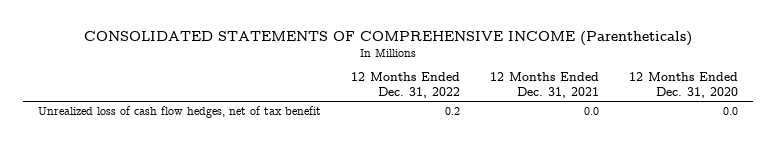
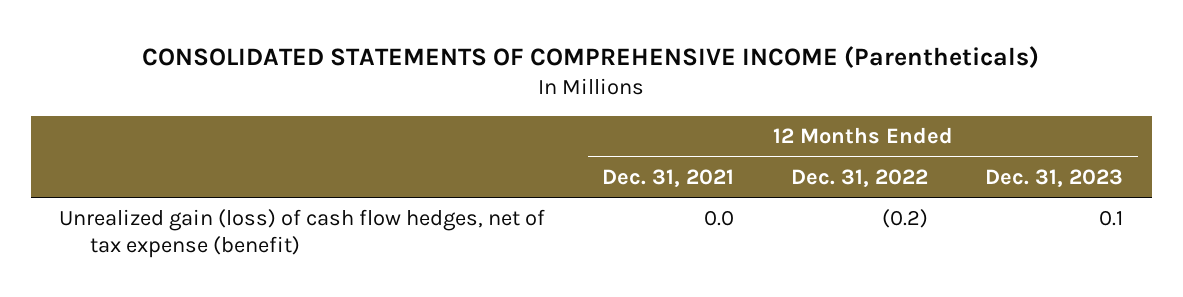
[628,72,738,99] 12 Months Ended Dec. 31, 2020 -> none
none -> [985,168,1124,187] Dec. 31, 2023
[37,106,321,119] Unrealized loss of cash flow hedges, net of tax benefit -> [59,209,546,259] Unrealized gain (loss) of cash flow hedges, net of tax expense (benefit)
[444,107,460,116] 0.2 -> [882,209,929,229] (0.2)

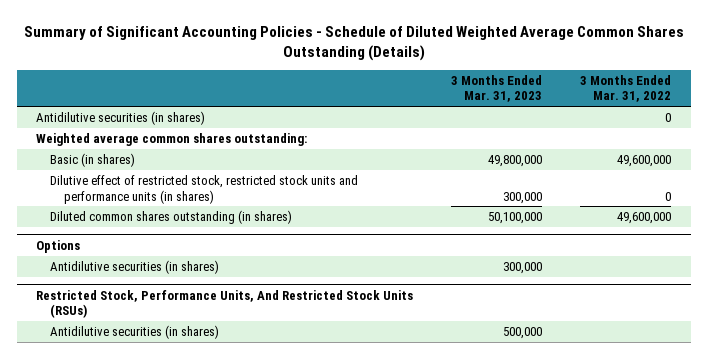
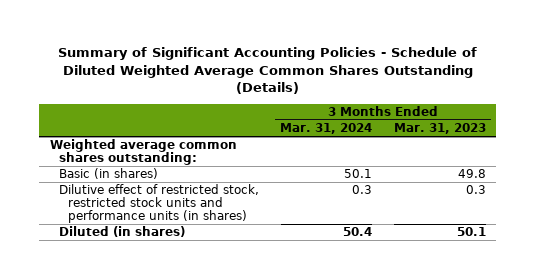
[580,74,672,103] 3 Months Ended Mar. 31, 2022 -> none
none -> [280,123,373,135] Mar. 31, 2024
[36,111,206,126] Antidilutive securities (in shares) -> none
[36,239,81,253] Options -> none
[50,260,220,275] Antidilutive securities (in shares) -> none
[36,289,414,319] Restricted Stock, Performance Units, And Restricted Stock Units (RSUs) -> none
[50,325,220,340] Antidilutive securities (in shares) -> none
[488,155,543,168] 49,800,000 -> [457,169,486,179] 49.8
[503,191,543,204] 300,000 -> [465,185,486,195] 0.3
[50,210,293,225] Diluted common shares outstanding (in shares) -> [59,226,186,238] Diluted (in shares)
[488,212,543,225] 50,100,000 -> [456,227,486,237] 50.1

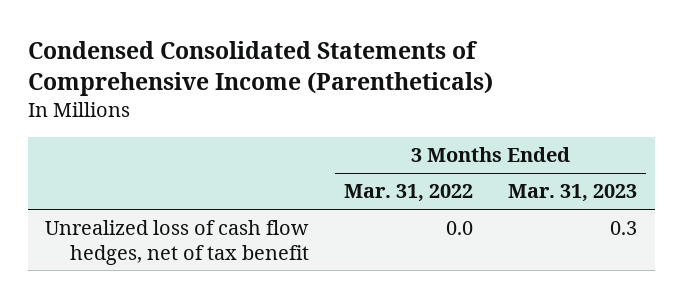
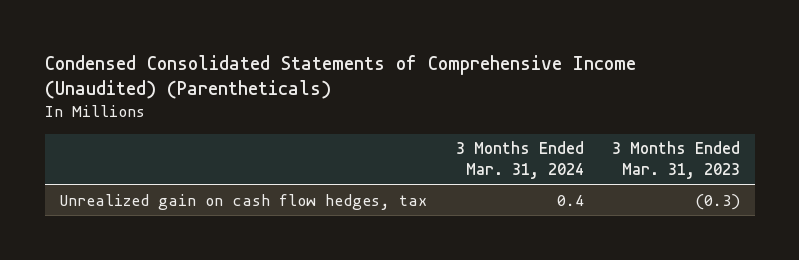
[27,41,493,97] Condensed Consolidated Statements of Comprehensive Income (Parentheticals) -> [44,54,636,100] Condensed Consolidated Statements of Comprehensive Income (Unaudited) (Parentheticals)
[344,184,474,203] Mar. 31, 2022 -> none
none -> [455,141,584,180] 3 Months Ended Mar. 31, 2024
[45,220,310,265] Unrealized loss of cash flow hedges, net of tax benefit -> [58,193,427,210] Unrealized gain on cash flow hedges, tax
[610,221,638,236] 0.3 -> [695,193,741,210] (0.3)

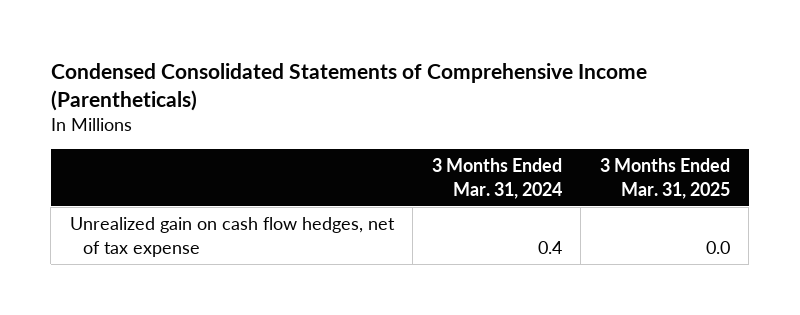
[44,54,636,100] Condensed Consolidated Statements of Comprehensive Income (Unaudited) (Parentheticals) -> [50,62,647,111] Condensed Consolidated Statements of Comprehensive Income (Parentheticals)
[612,141,741,180] 3 Months Ended Mar. 31, 2023 -> none
none -> [599,158,730,199] 3 Months Ended Mar. 31, 2025
[58,193,427,210] Unrealized gain on cash flow hedges, tax -> [69,217,395,257] Unrealized gain on cash flow hedges, net of tax expense

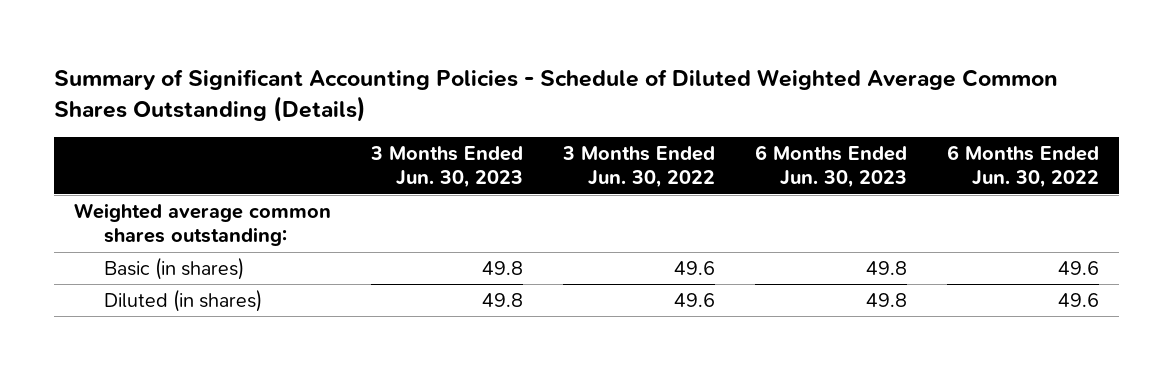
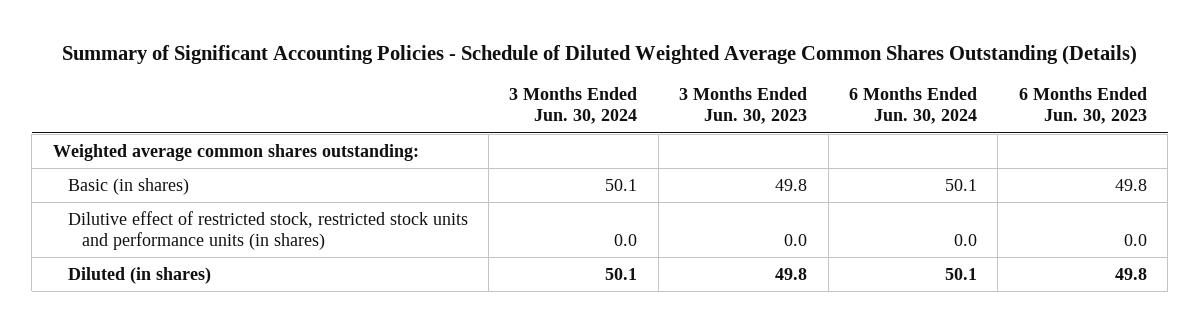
[562,145,716,189] 3 Months Ended Jun. 30, 2022 -> none
[947,144,1100,189] 6 Months Ended Jun. 30, 2022 -> none
none -> [509,87,638,125] 3 Months Ended Jun. 30, 2024
none -> [849,87,978,125] 6 Months Ended Jun. 30, 2024
none -> [67,210,468,251] Dilutive effect of restricted stock, restricted stock units and performance units (in shares)

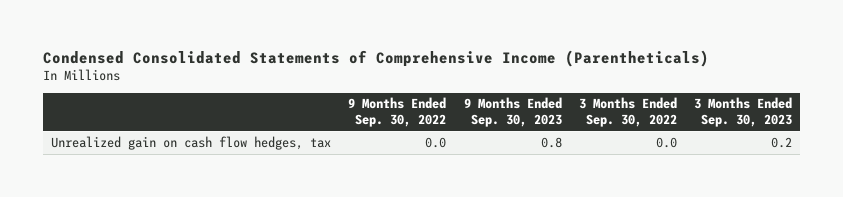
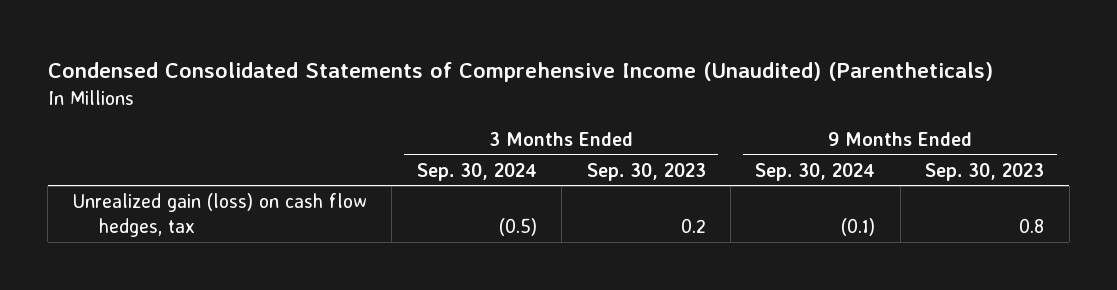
[42,49,709,67] Condensed Consolidated Statements of Comprehensive Income (Parentheticals) -> [47,62,993,83] Condensed Consolidated Statements of Comprehensive Income (Unaudited) (Parentheticals)
[348,97,447,128] 9 Months Ended Sep. 30, 2022 -> none
[578,97,677,128] 3 Months Ended Sep. 30, 2022 -> none
none -> [416,162,537,181] Sep. 30, 2024
none -> [755,162,876,181] Sep. 30, 2024
[51,136,332,151] Unrealized gain on cash flow hedges, tax -> [72,192,367,238] Unrealized gain (loss) on cash flow hedges, tax

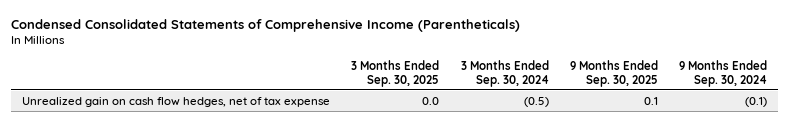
[47,62,993,83] Condensed Consolidated Statements of Comprehensive Income (Unaudited) (Parentheticals) -> [11,18,521,32] Condensed Consolidated Statements of Comprehensive Income (Parentheticals)
[586,162,706,181] Sep. 30, 2023 -> none
[925,162,1045,181] Sep. 30, 2023 -> none
none -> [351,59,440,87] 3 Months Ended Sep. 30, 2025
none -> [569,59,658,87] 9 Months Ended Sep. 30, 2025
[72,192,367,238] Unrealized gain (loss) on cash flow hedges, tax -> [21,97,330,108] Unrealized gain on cash flow hedges, net of tax expense

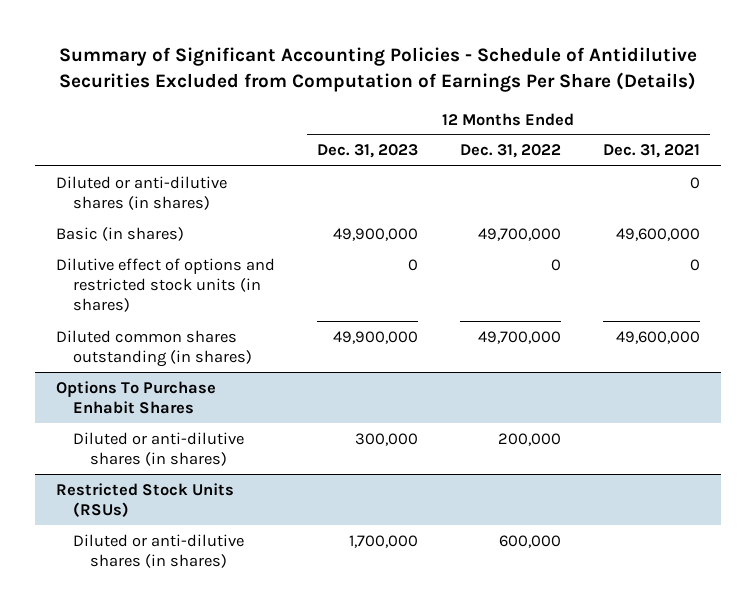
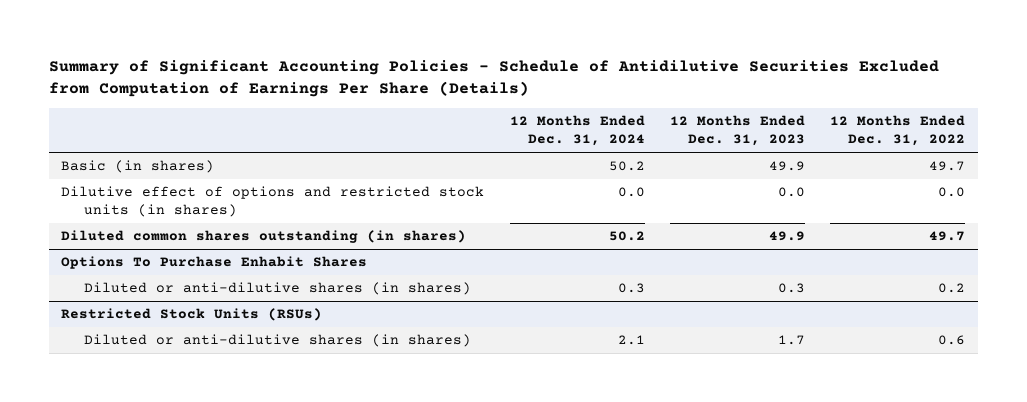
[602,144,700,159] Dec. 31, 2021 -> none
none -> [509,115,645,147] 12 Months Ended Dec. 31, 2024
[56,175,228,211] Diluted or anti-dilutive shares (in shares) -> none
[333,227,419,241] 49,900,000 -> [769,161,806,172] 49.9
[477,227,561,241] 49,700,000 -> [929,161,966,172] 49.7
[408,258,419,271] 0 -> [778,187,806,198] 0.0
[550,258,561,271] 0 -> [938,187,966,198] 0.0
[333,330,419,344] 49,900,000 -> [769,231,806,242] 49.9
[477,330,561,344] 49,700,000 -> [929,231,966,242] 49.7
[355,432,419,446] 300,000 -> [778,283,806,294] 0.3
[497,432,561,446] 200,000 -> [938,283,966,294] 0.2
[349,534,419,548] 1,700,000 -> [778,335,806,346] 1.7
[498,534,561,548] 600,000 -> [938,335,966,346] 0.6

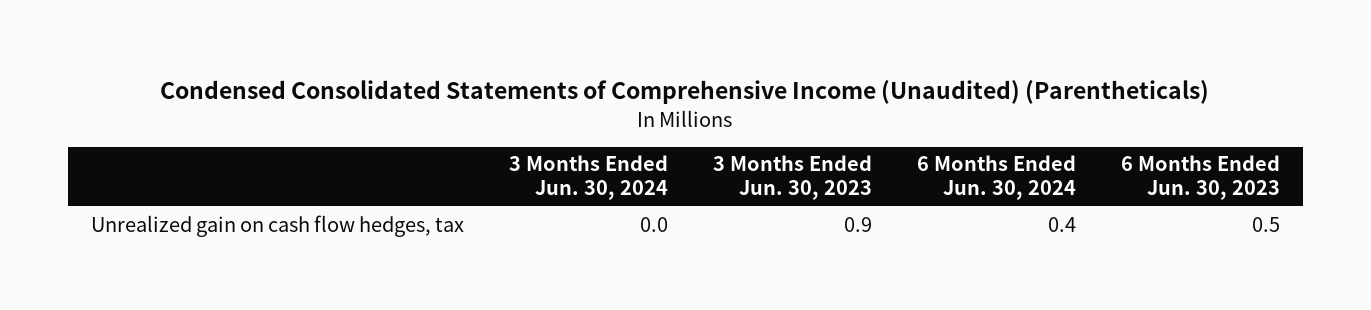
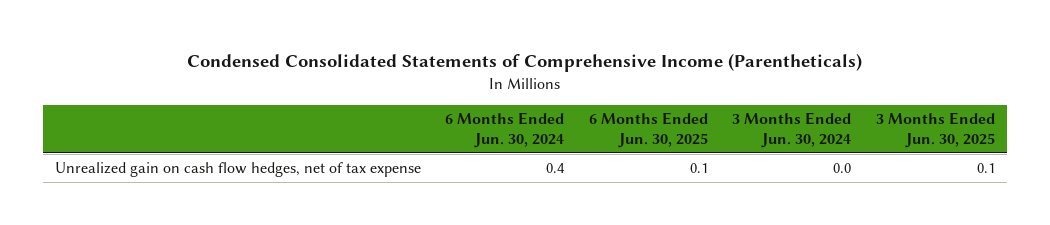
[160,80,1210,105] Condensed Consolidated Statements of Comprehensive Income (Unaudited) (Parentheticals) -> [186,53,862,73] Condensed Consolidated Statements of Comprehensive Income (Parentheticals)
[712,155,872,201] 3 Months Ended Jun. 30, 2023 -> none
[1121,155,1281,201] 6 Months Ended Jun. 30, 2023 -> none
none -> [588,112,708,148] 6 Months Ended Jun. 30, 2025
none -> [875,112,995,148] 3 Months Ended Jun. 30, 2025
[90,214,464,237] Unrealized gain on cash flow hedges, tax -> [54,162,421,178] Unrealized gain on cash flow hedges, net of tax expense

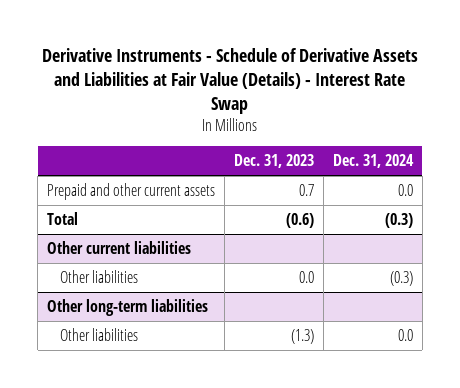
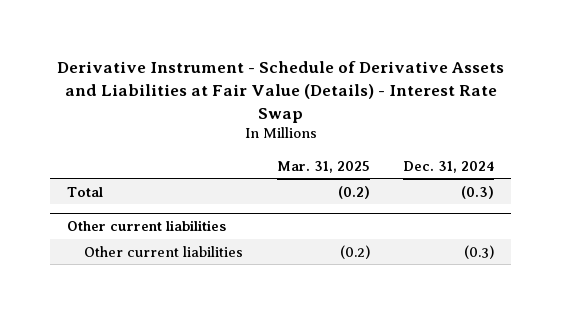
[41,47,418,114] Derivative Instruments - Schedule of Derivative Assets and Liabilities at Fair Value (Details) - Interest Rate Swap -> [56,61,504,123] Derivative Instrument - Schedule of Derivative Assets and Liabilities at Fair Value (Details) - Interest Rate Swap
[233,154,314,169] Dec. 31, 2023 -> none
none -> [276,160,370,173] Mar. 31, 2025
[47,182,216,200] Prepaid and other current assets -> none
[47,298,209,316] Other long-term liabilities -> none
[59,327,138,341] Other liabilities -> none
[59,269,138,283] Other liabilities -> [84,245,244,257] Other current liabilities

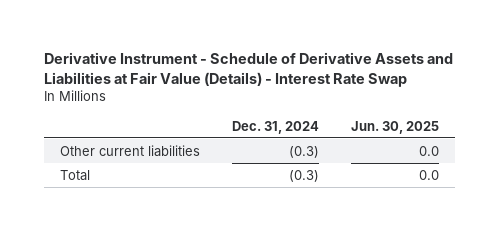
[276,160,370,173] Mar. 31, 2025 -> none
none -> [350,120,439,134] Jun. 30, 2025
[67,219,227,231] Other current liabilities -> none
[67,186,104,197] Total -> [60,169,91,181] Total

